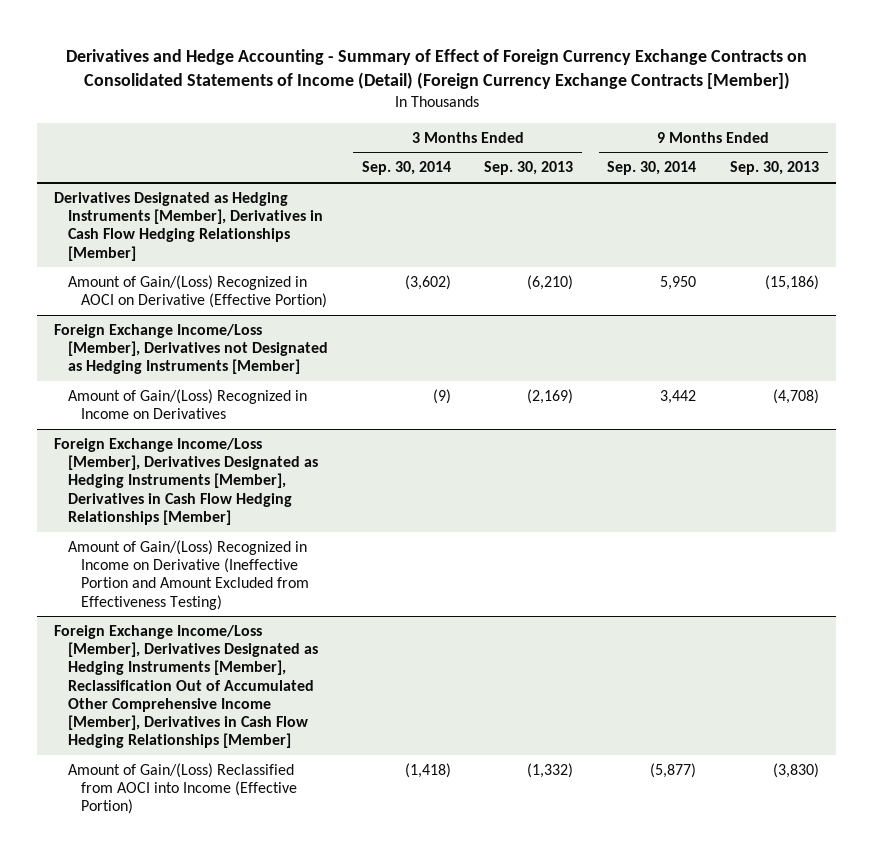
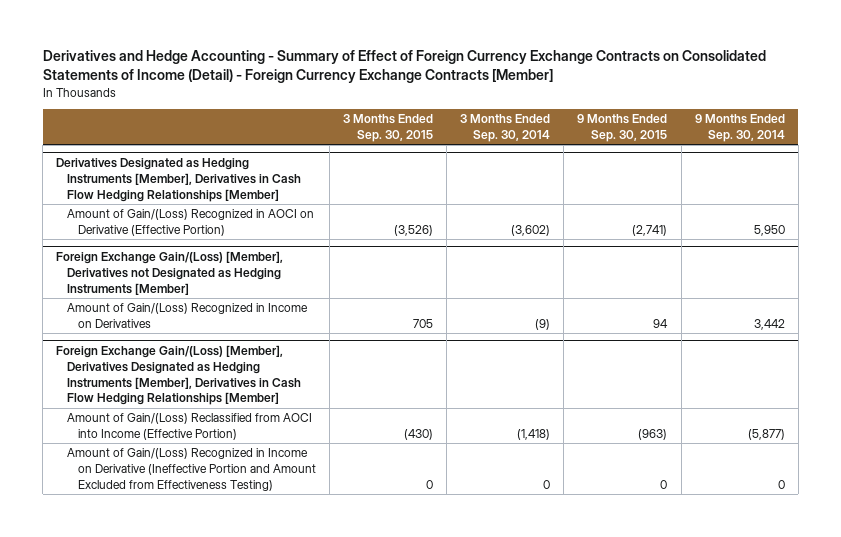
[65,48,807,90] Derivatives and Hedge Accounting - Summary of Effect of Foreign Currency Exchange Contracts on Consolidated Statements of Income (Detail) (Foreign Currency Exchange Contracts [Member]) -> [42,50,766,84] Derivatives and Hedge Accounting - Summary of Effect of Foreign Currency Exchange Contracts on Consolidated Statements of Income (Detail) - Foreign Currency Exchange Contracts [Member]
[484,161,574,176] Sep. 30, 2013 -> none
[730,161,820,176] Sep. 30, 2013 -> none
none -> [342,114,433,143] 3 Months Ended Sep. 30, 2015
none -> [577,114,668,143] 9 Months Ended Sep. 30, 2015
[54,323,328,375] Foreign Exchange Income/Loss [Member], Derivatives not Designated as Hedging Instruments [Member] -> [56,251,284,295] Foreign Exchange Gain/(Loss) [Member], Derivatives not Designated as Hedging Instruments [Member]
[67,539,310,610] Amount of Gain/(Loss) Recognized in Income on Derivative (Ineffective Portion and Amount Excluded from Effectiveness Testing) -> none
[54,624,318,749] Foreign Exchange Income/Loss [Member], Derivatives Designated as Hedging Instruments [Member], Reclassification Out of Accumulated Other Comprehensive Income [Member], Derivatives in Cash Flow Hedging Relationships [Member] -> none
[54,437,318,525] Foreign Exchange Income/Loss [Member], Derivatives Designated as Hedging Instruments [Member], Derivatives in Cash Flow Hedging Relationships [Member] -> [56,345,301,406] Foreign Exchange Gain/(Loss) [Member], Derivatives Designated as Hedging Instruments [Member], Derivatives in Cash Flow Hedging Relationships [Member]
none -> [66,448,316,491] Amount of Gain/(Loss) Recognized in Income on Derivative (Ineffective Portion and Amount Excluded from Effectiveness Testing)

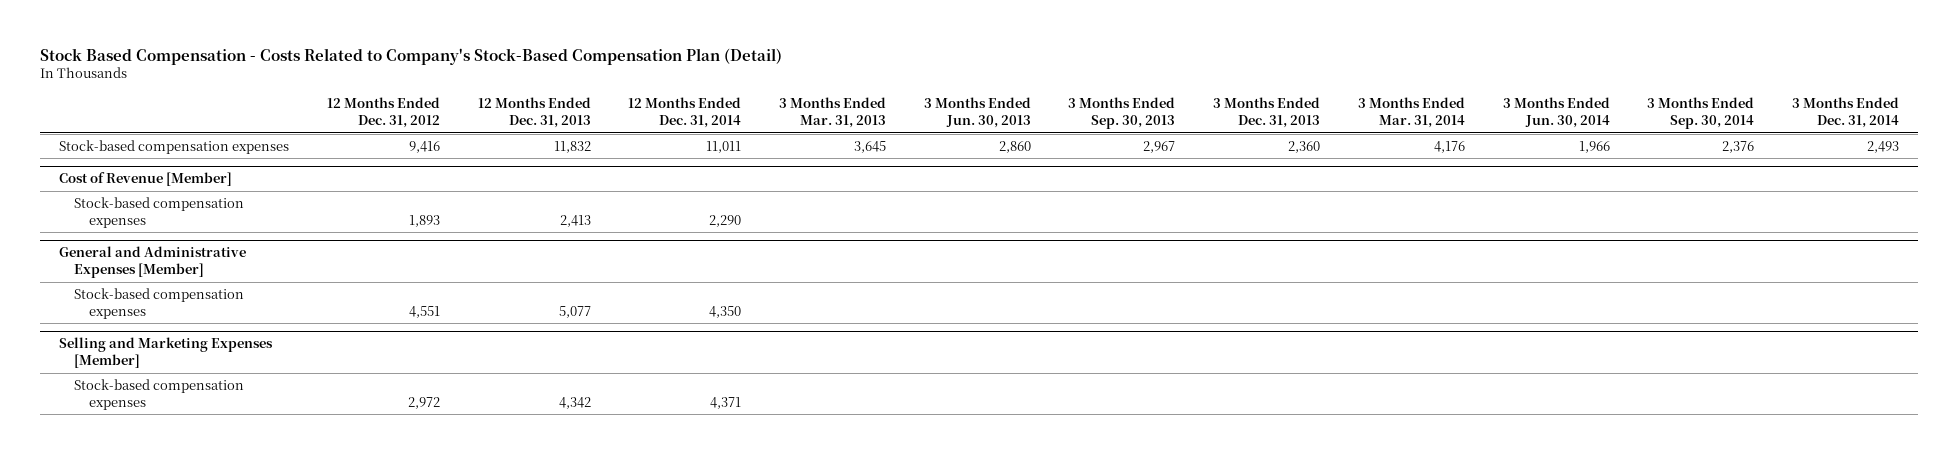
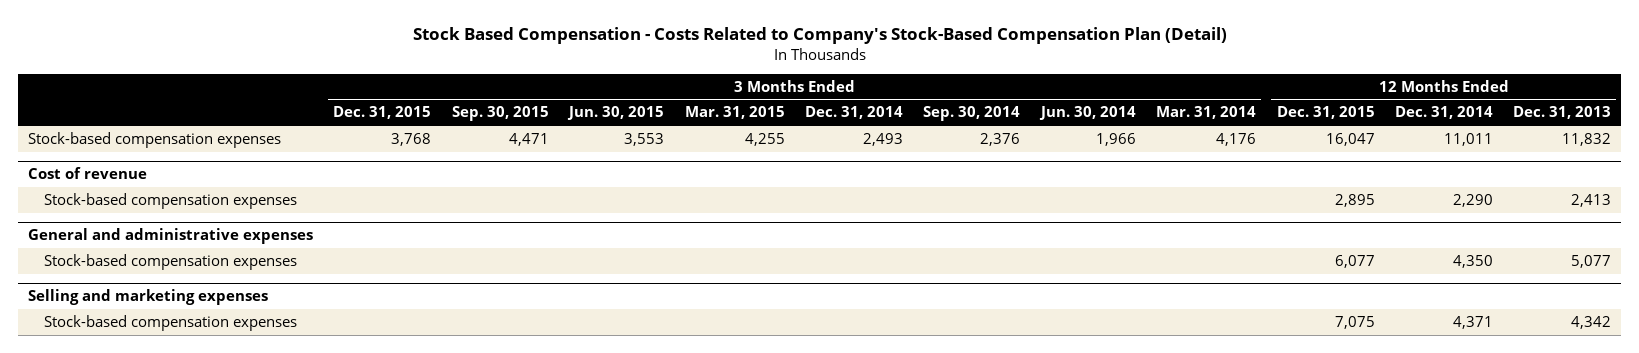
[326,97,440,129] 12 Months Ended Dec. 31, 2012 -> none
[779,97,887,129] 3 Months Ended Mar. 31, 2013 -> none
[923,97,1031,129] 3 Months Ended Jun. 30, 2013 -> none
[1068,97,1176,130] 3 Months Ended Sep. 30, 2013 -> none
[1213,97,1321,129] 3 Months Ended Dec. 31, 2013 -> none
none -> [333,106,432,120] Dec. 31, 2015
none -> [451,106,549,122] Sep. 30, 2015
none -> [567,106,665,121] Jun. 30, 2015
none -> [684,106,785,120] Mar. 31, 2015
none -> [1276,106,1375,120] Dec. 31, 2015
[59,172,233,187] Cost of Revenue [Member] -> [28,166,148,179] Cost of revenue
[59,246,247,279] General and Administrative Expenses [Member] -> [28,227,314,244] General and administrative expenses
[59,337,274,369] Selling and Marketing Expenses [Member] -> [28,288,269,305] Selling and marketing expenses

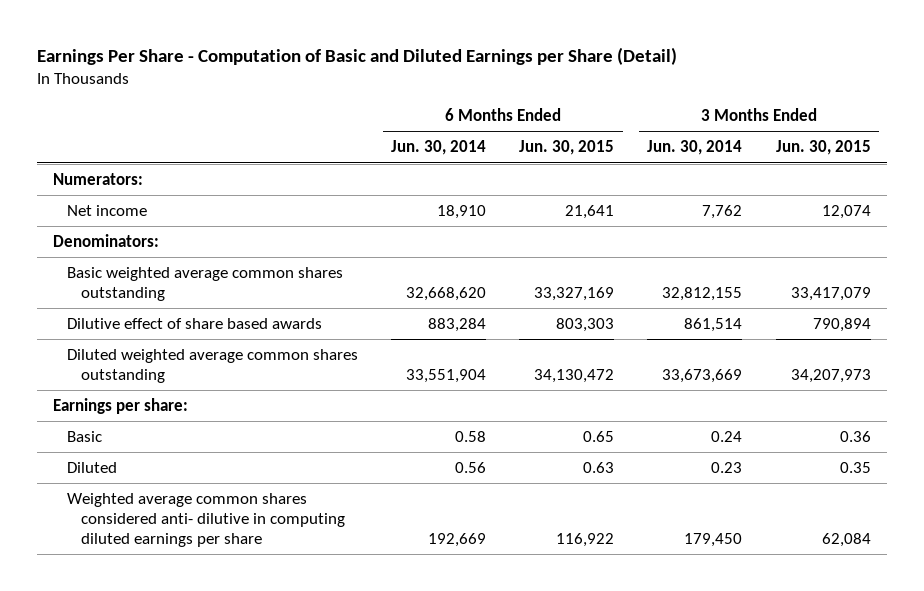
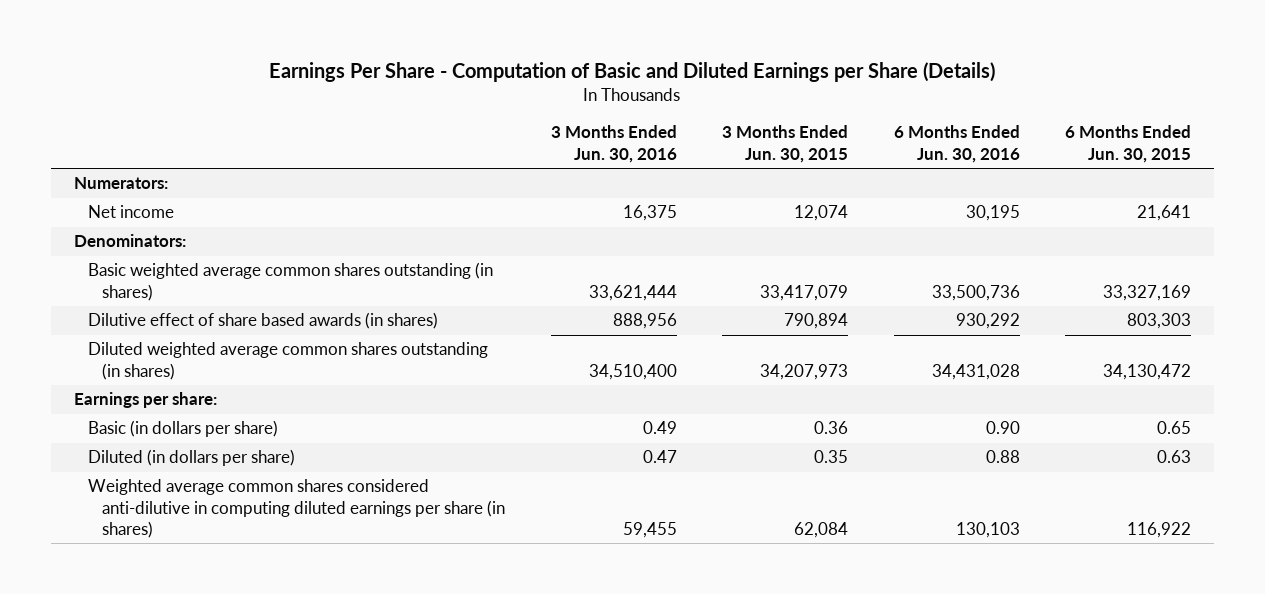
[36,46,677,65] Earnings Per Share - Computation of Basic and Diluted Earnings per Share (Detail) -> [269,61,996,82] Earnings Per Share - Computation of Basic and Diluted Earnings per Share (Details)
[391,140,487,156] Jun. 30, 2014 -> none
[647,140,743,156] Jun. 30, 2014 -> none
none -> [550,125,677,163] 3 Months Ended Jun. 30, 2016
none -> [893,125,1020,163] 6 Months Ended Jun. 30, 2016
[67,266,344,301] Basic weighted average common shares outstanding -> [88,262,494,301] Basic weighted average common shares outstanding (in shares)
[67,317,323,329] Dilutive effect of share based awards -> [88,312,439,330] Dilutive effect of share based awards (in shares)
[67,348,359,383] Diluted weighted average common shares outstanding -> [88,342,489,380] Diluted weighted average common shares outstanding (in shares)
[67,430,103,442] Basic -> [88,420,279,438] Basic (in dollars per share)
[67,461,118,473] Diluted -> [88,449,296,467] Diluted (in dollars per share)
[67,492,346,547] Weighted average common shares considered anti- dilutive in computing diluted earnings per share -> [88,479,506,539] Weighted average common shares considered anti-dilutive in computing diluted earnings per share (in shares)

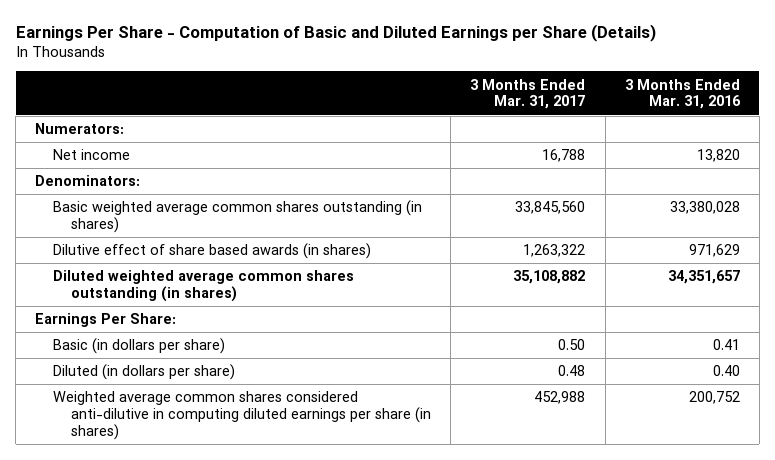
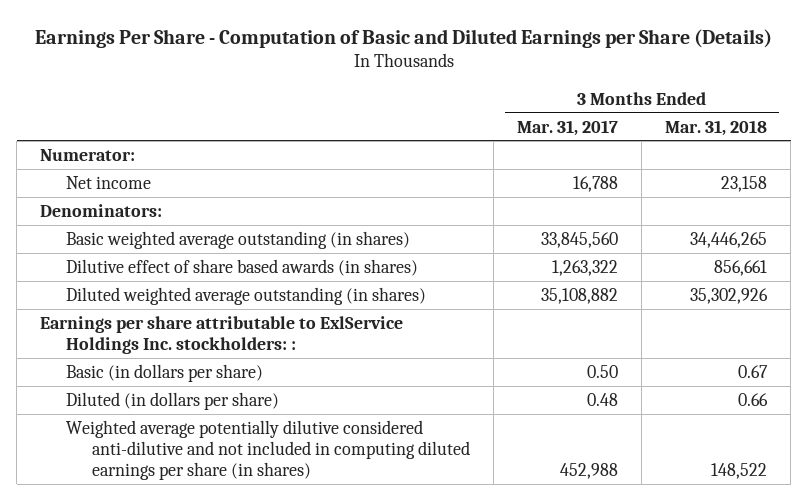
[624,78,741,110] 3 Months Ended Mar. 31, 2016 -> none
none -> [665,119,768,136] Mar. 31, 2018
[35,123,125,135] Numerators: -> [40,148,136,161] Numerator:
[53,200,423,234] Basic weighted average common shares outstanding (in shares) -> [65,230,410,249] Basic weighted average outstanding (in shares)
[53,270,355,303] Diluted weighted average common shares outstanding (in shares) -> [65,286,426,305] Diluted weighted average outstanding (in shares)
[35,313,177,328] Earnings Per Share: -> [40,315,404,354] Earnings per share attributable to ExlService Holdings Inc. stockholders: :
[53,391,432,440] Weighted average common shares considered anti-dilutive in computing diluted earnings per share (in shares) -> [65,419,470,481] Weighted average potentially dilutive considered anti-dilutive and not included in computing diluted earnings per share (in shares)

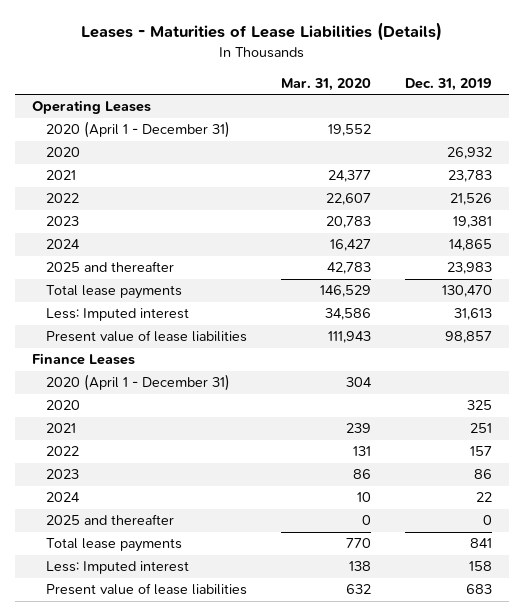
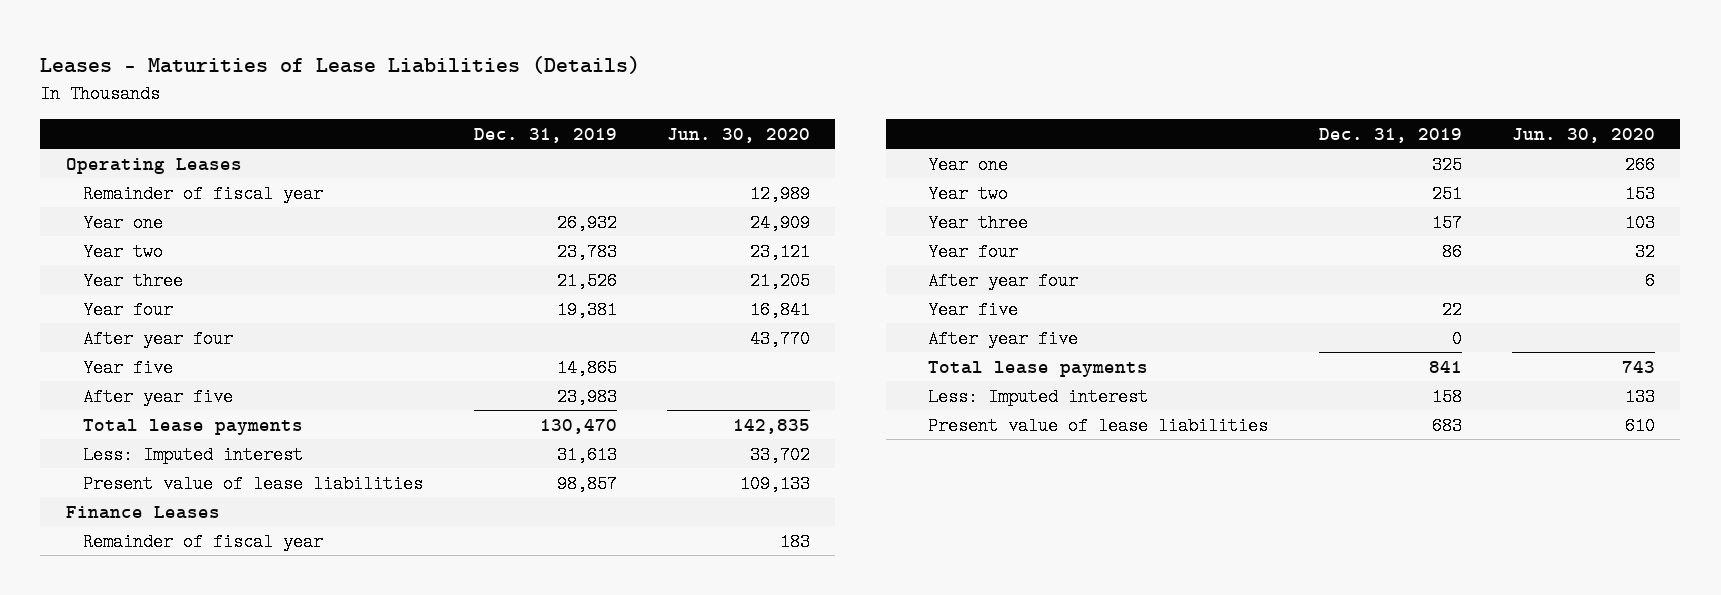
[280,77,371,91] Mar. 31, 2020 -> none
none -> [666,127,810,143] Jun. 30, 2020
[45,121,230,139] 2020 (April 1 - December 31) -> [83,184,324,203] Remainder of fiscal year
[45,147,80,158] 2020 -> [83,213,164,232] Year one
[45,170,76,181] 2021 -> [83,242,164,261] Year two
[45,193,79,204] 2022 -> [83,271,184,290] Year three
[45,216,79,227] 2023 -> [83,300,174,319] Year four
none -> [83,329,234,348] After year four
[45,239,80,250] 2024 -> [83,358,174,377] Year five
[45,261,174,273] 2025 and thereafter -> [83,387,234,406] After year five
[45,374,230,392] 2020 (April 1 - December 31) -> [83,532,324,551] Remainder of fiscal year
[45,400,80,411] 2020 -> [928,155,1009,174] Year one
[45,423,76,434] 2021 -> [928,184,1009,203] Year two
[45,446,79,457] 2022 -> [928,213,1029,232] Year three
[45,469,79,480] 2023 -> [928,242,1019,261] Year four
none -> [928,271,1079,290] After year four
[45,492,80,503] 2024 -> [928,300,1019,319] Year five
[45,514,174,526] 2025 and thereafter -> [928,329,1079,348] After year five

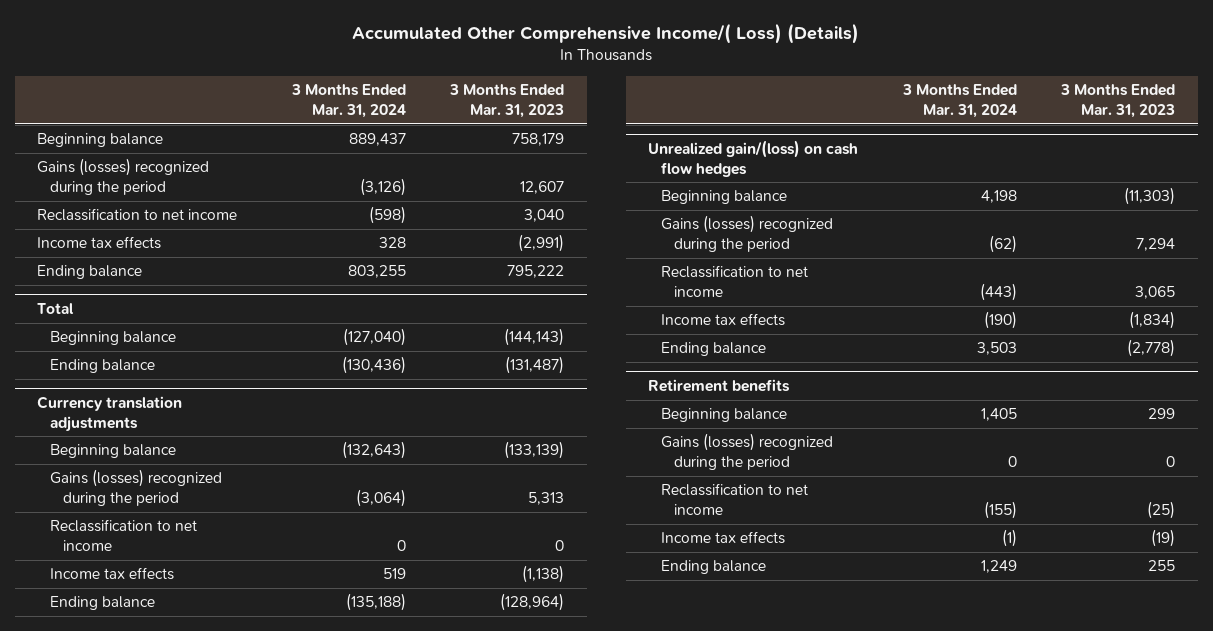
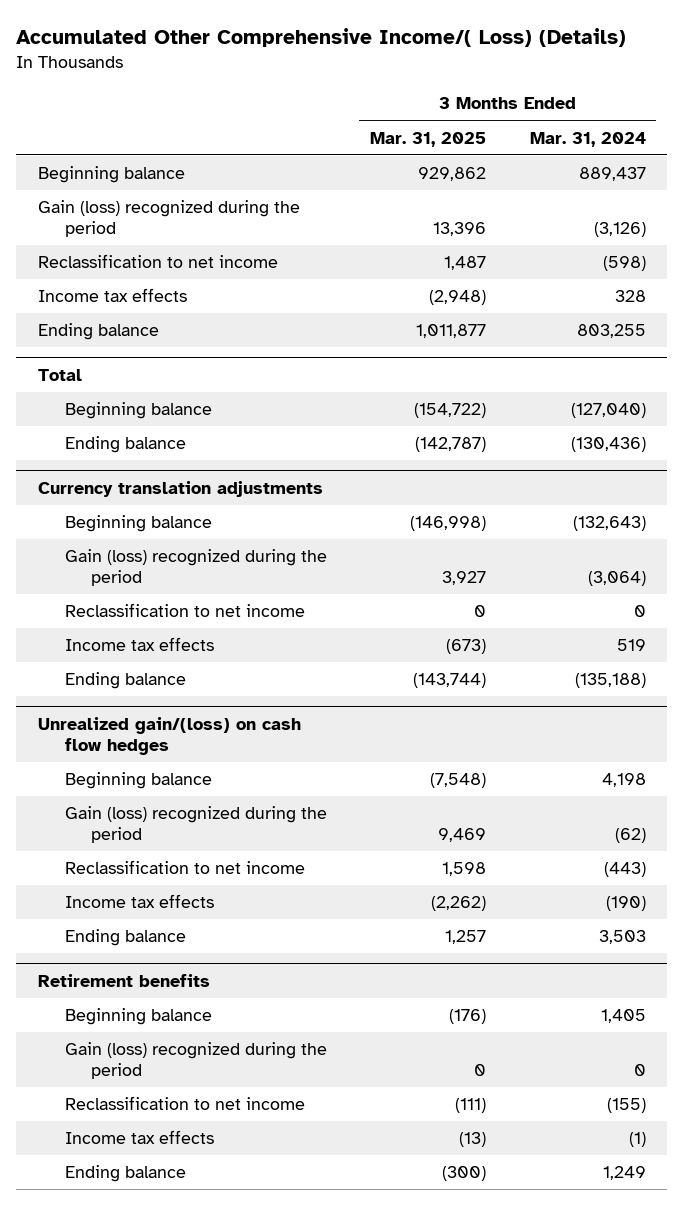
[449,84,565,119] 3 Months Ended Mar. 31, 2023 -> none
none -> [370,131,487,147] Mar. 31, 2025
[37,158,210,195] Gains (losses) recognized during the period -> [38,200,301,238] Gain (loss) recognized during the period
[49,469,222,506] Gains (losses) recognized during the period -> [64,549,327,587] Gain (loss) recognized during the period
[660,215,833,252] Gains (losses) recognized during the period -> [64,806,327,844] Gain (loss) recognized during the period
[660,433,833,470] Gains (losses) recognized during the period -> [64,1042,327,1080] Gain (loss) recognized during the period

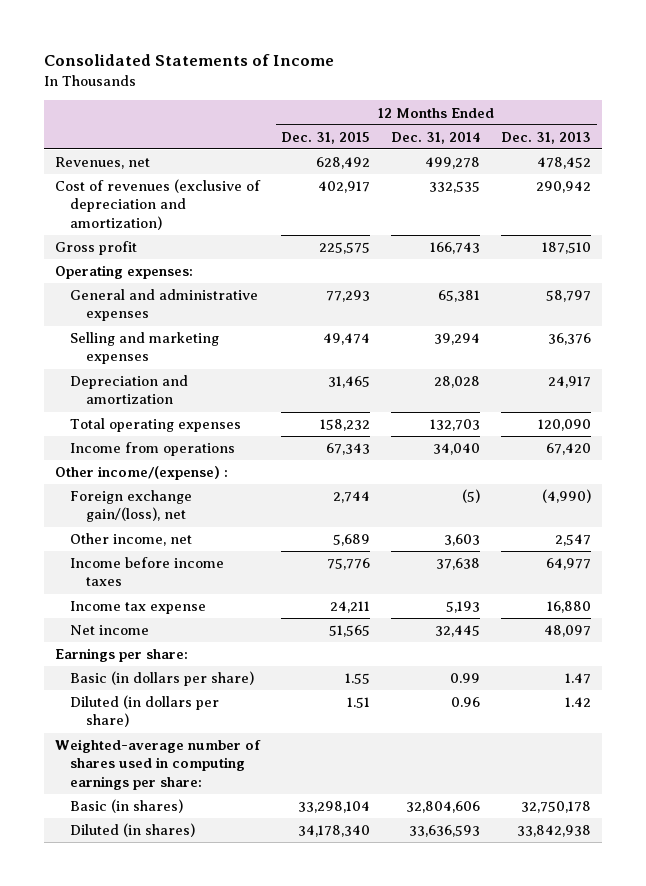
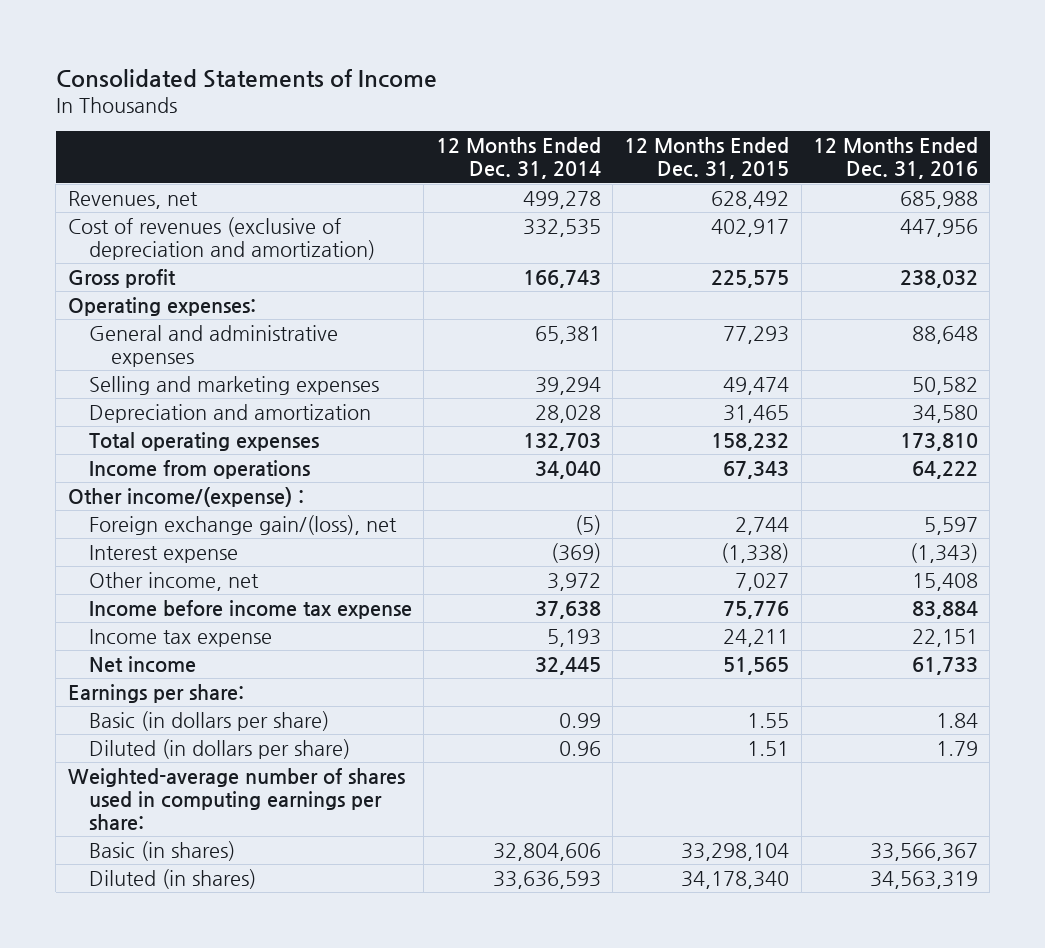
[501,131,592,144] Dec. 31, 2013 -> none
none -> [812,137,978,180] 12 Months Ended Dec. 31, 2016
none -> [89,544,239,563] Interest expense
[332,534,370,547] 5,689 -> [735,572,790,591] 7,027
[444,534,481,547] 3,603 -> [546,572,601,591] 3,972
[70,557,225,587] Income before income taxes -> [89,599,413,619] Income before income tax expense

